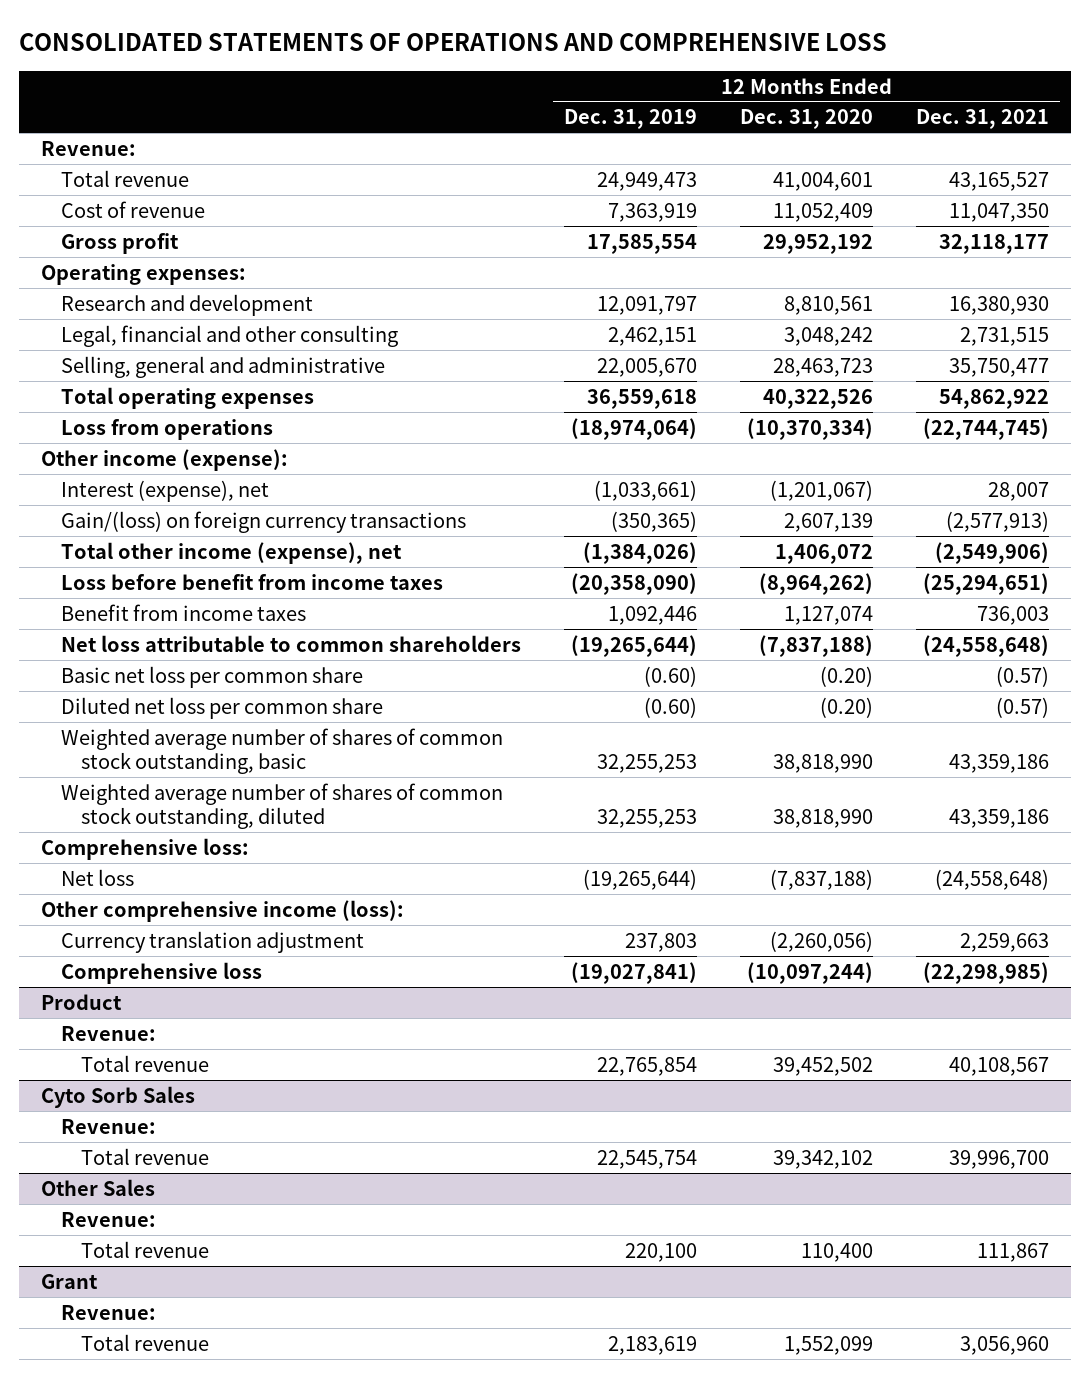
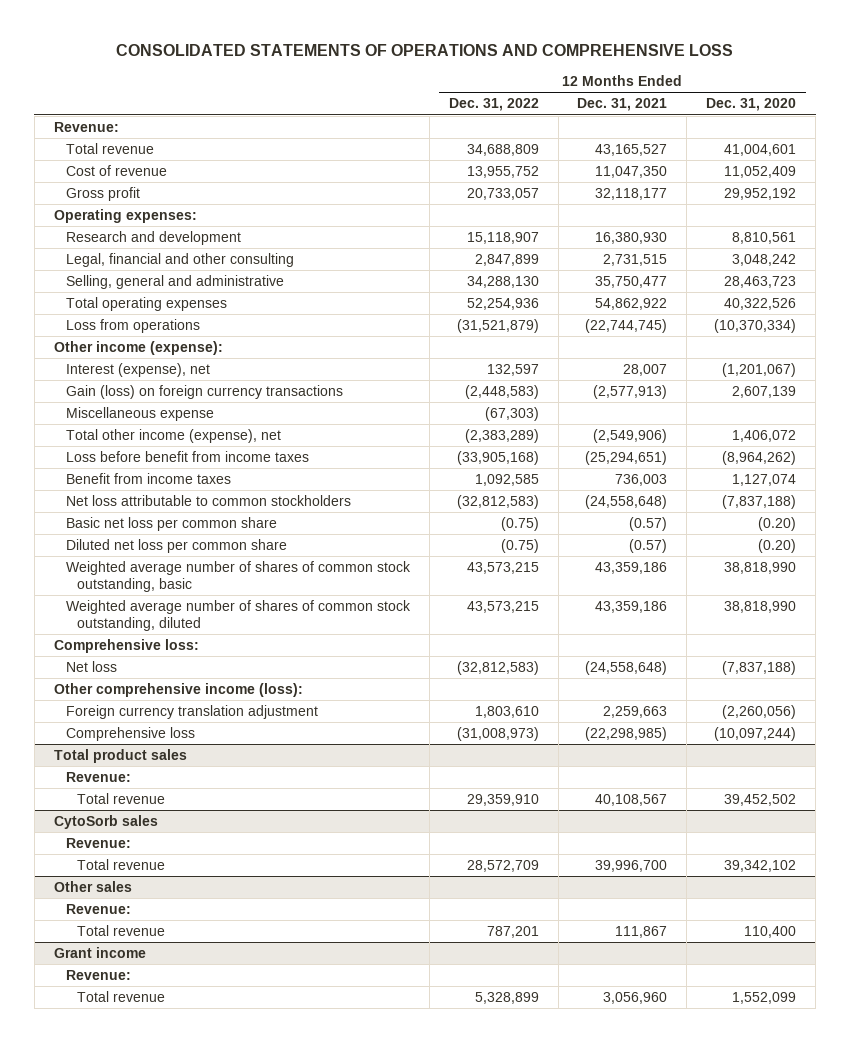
[564,109,698,130] Dec. 31, 2019 -> none
none -> [448,98,539,112] Dec. 31, 2022
[61,510,467,533] Gain/(loss) on foreign currency transactions -> [65,384,343,399] Gain (loss) on foreign currency transactions
none -> [65,406,214,421] Miscellaneous expense
[61,634,522,652] Net loss attributable to common shareholders -> [65,494,351,506] Net loss attributable to common stockholders
[61,930,365,953] Currency translation adjustment -> [65,704,318,719] Foreign currency translation adjustment
[40,993,122,1010] Product -> [53,748,187,763] Total product sales
[40,1085,195,1108] Cyto Sorb Sales -> [53,814,158,829] CytoSorb sales
[40,1178,155,1196] Other Sales -> [53,880,132,892] Other sales
[40,1273,98,1289] Grant -> [53,946,146,958] Grant income

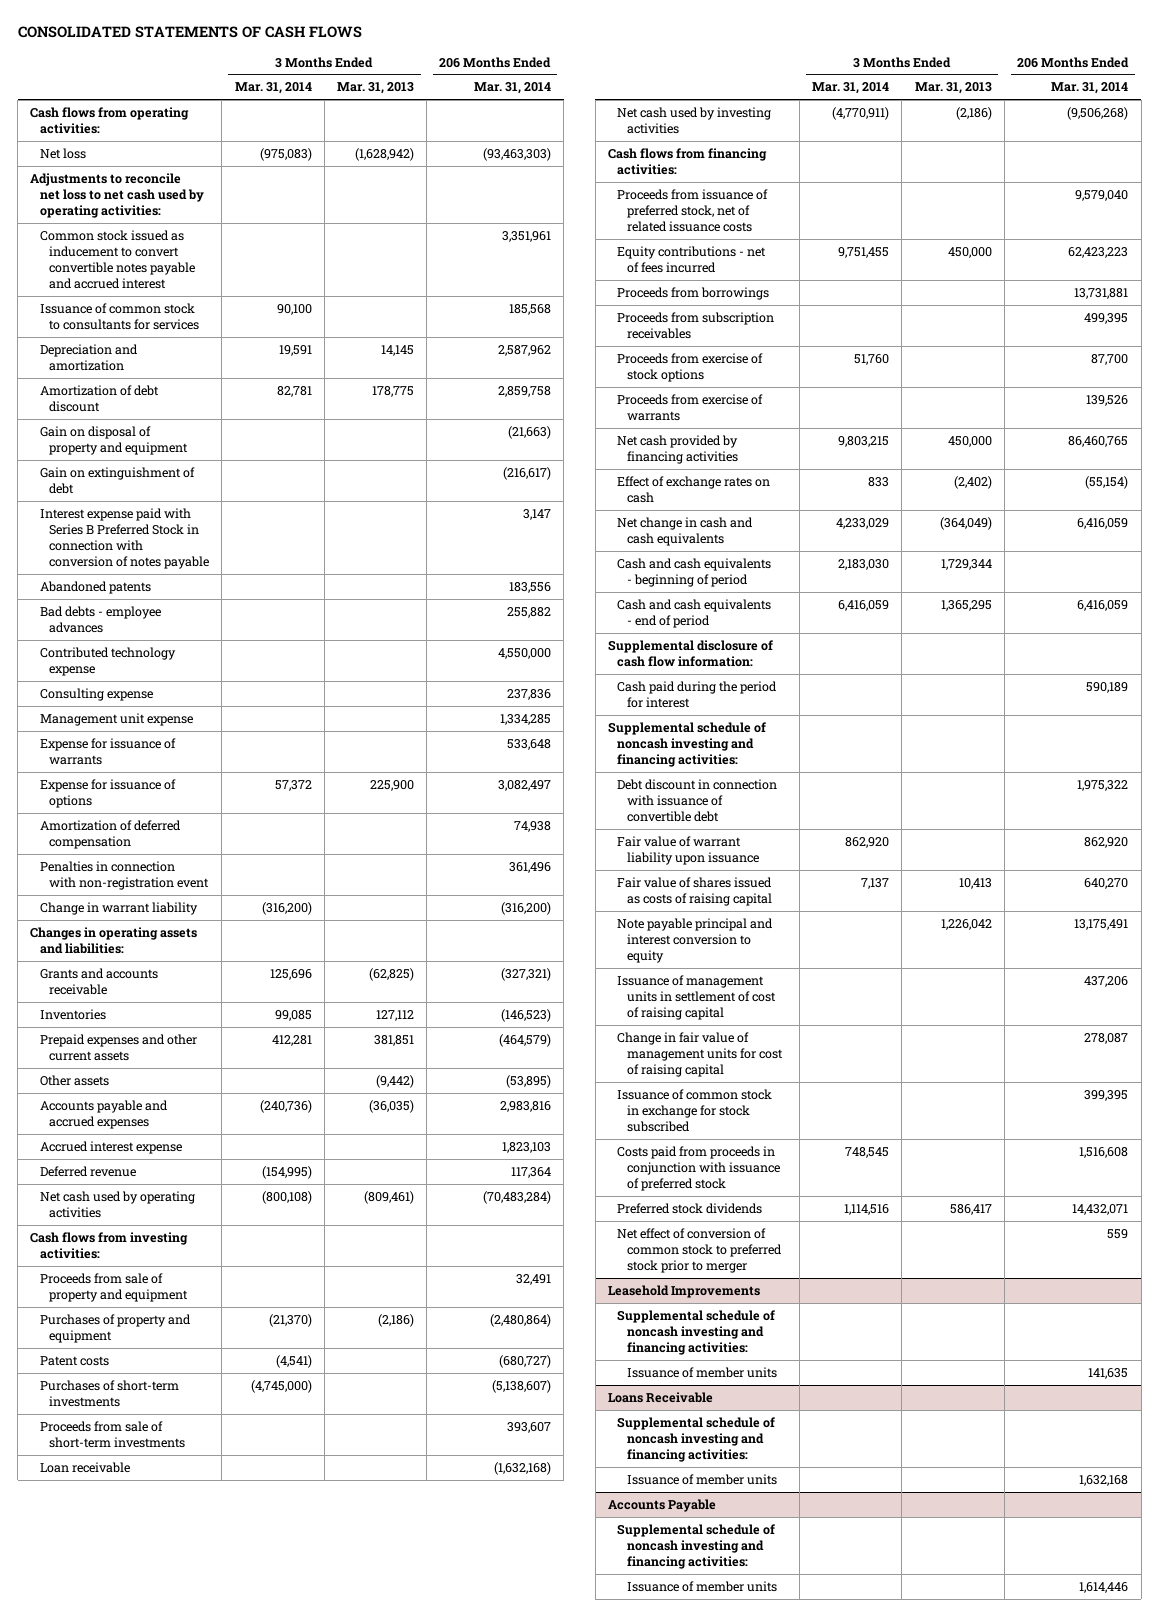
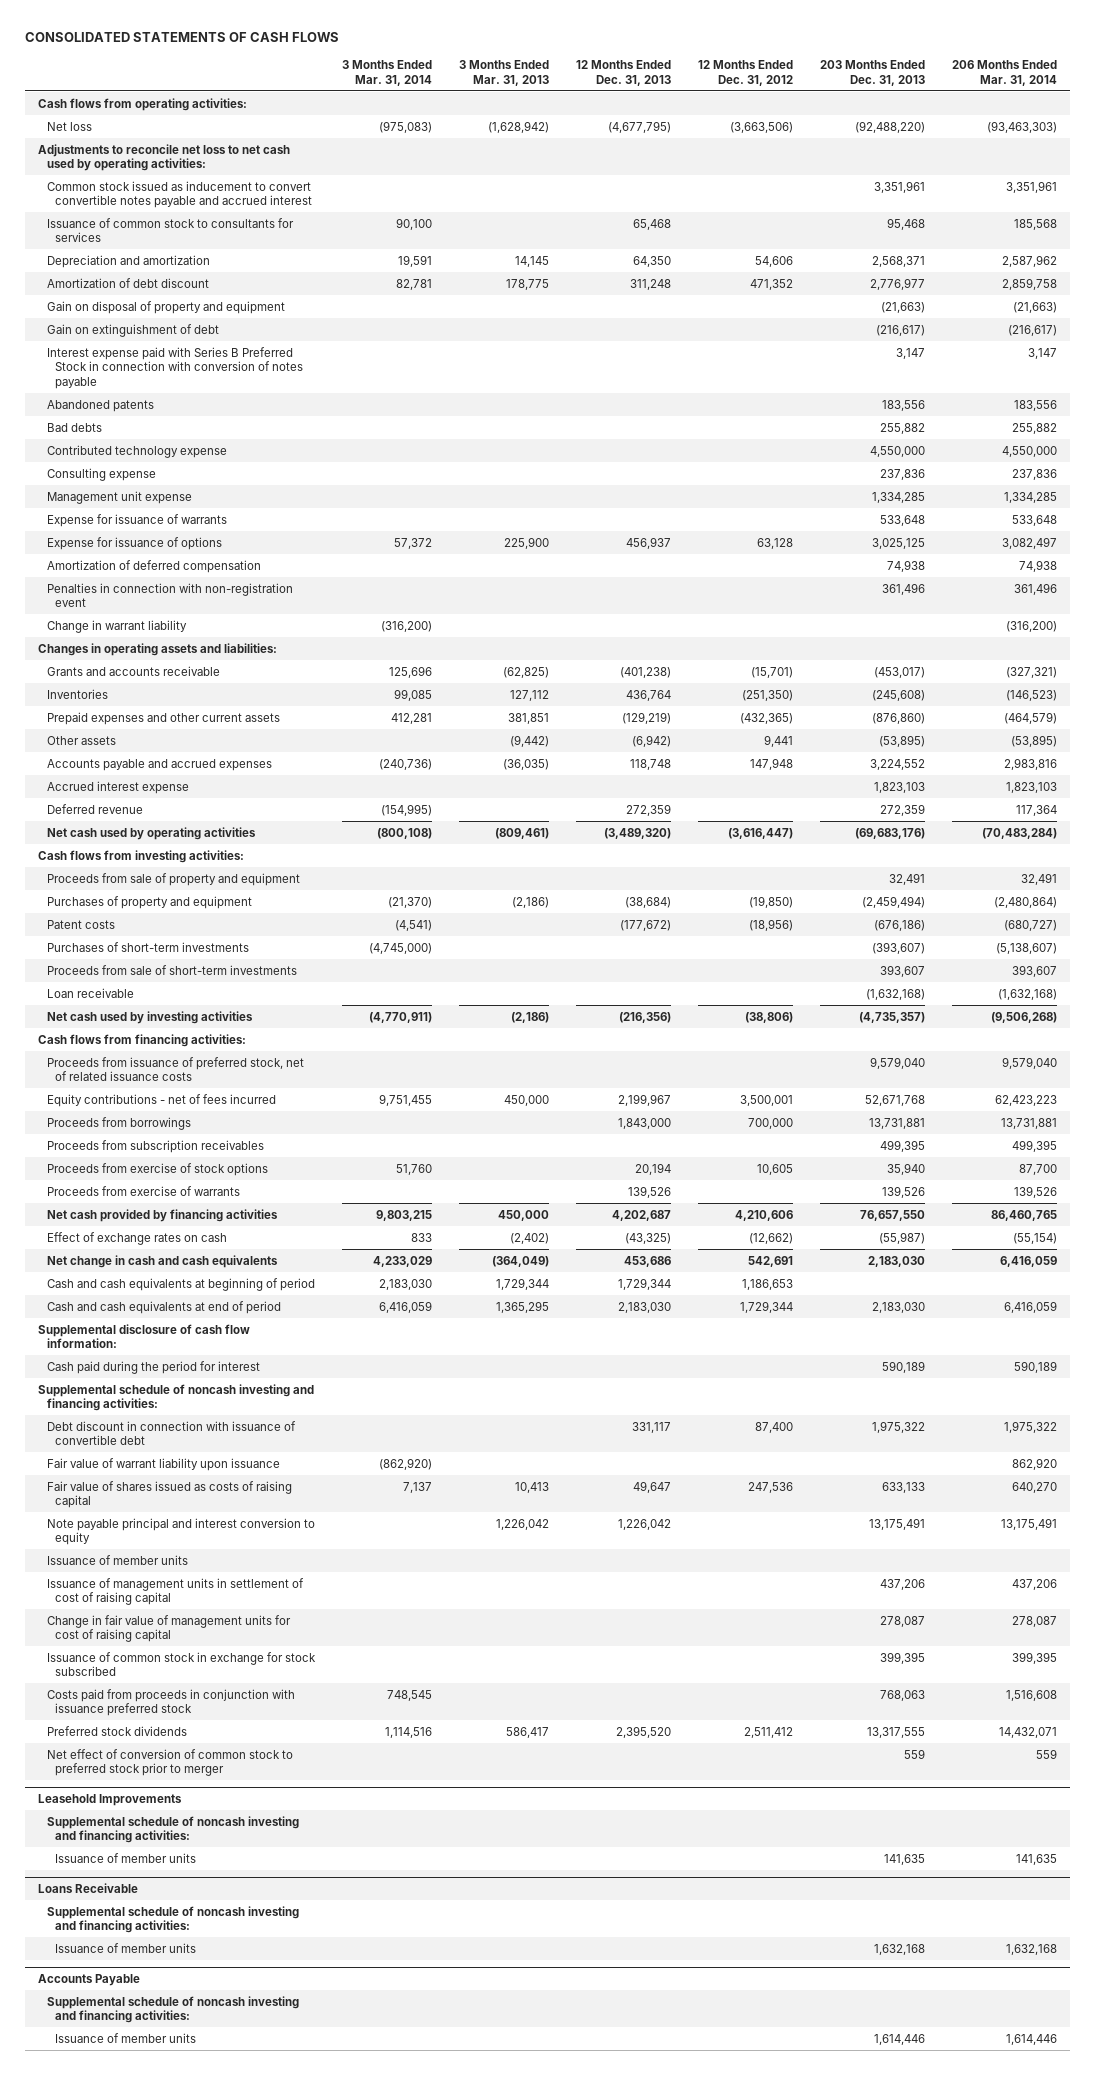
none -> [575,60,671,86] 12 Months Ended Dec. 31, 2013
none -> [697,60,793,86] 12 Months Ended Dec. 31, 2012
none -> [819,60,925,86] 203 Months Ended Dec. 31, 2013
[39,605,161,633] Bad debts - employee advances -> [46,422,102,432] Bad debts
[617,557,772,587] Cash and cash equivalents - beginning of period -> [46,1277,315,1291] Cash and cash equivalents at beginning of period
[617,598,772,628] Cash and cash equivalents - end of period -> [46,1300,281,1314] Cash and cash equivalents at end of period
[845,836,890,848] 862,920 -> [378,1457,432,1470] (862,920)
none -> [46,1554,188,1565] Issuance of member units
[617,1145,780,1192] Costs paid from proceeds in conjunction with issuance of preferred stock -> [46,1688,295,1717] Costs paid from proceeds in conjunction with issuance preferred stock

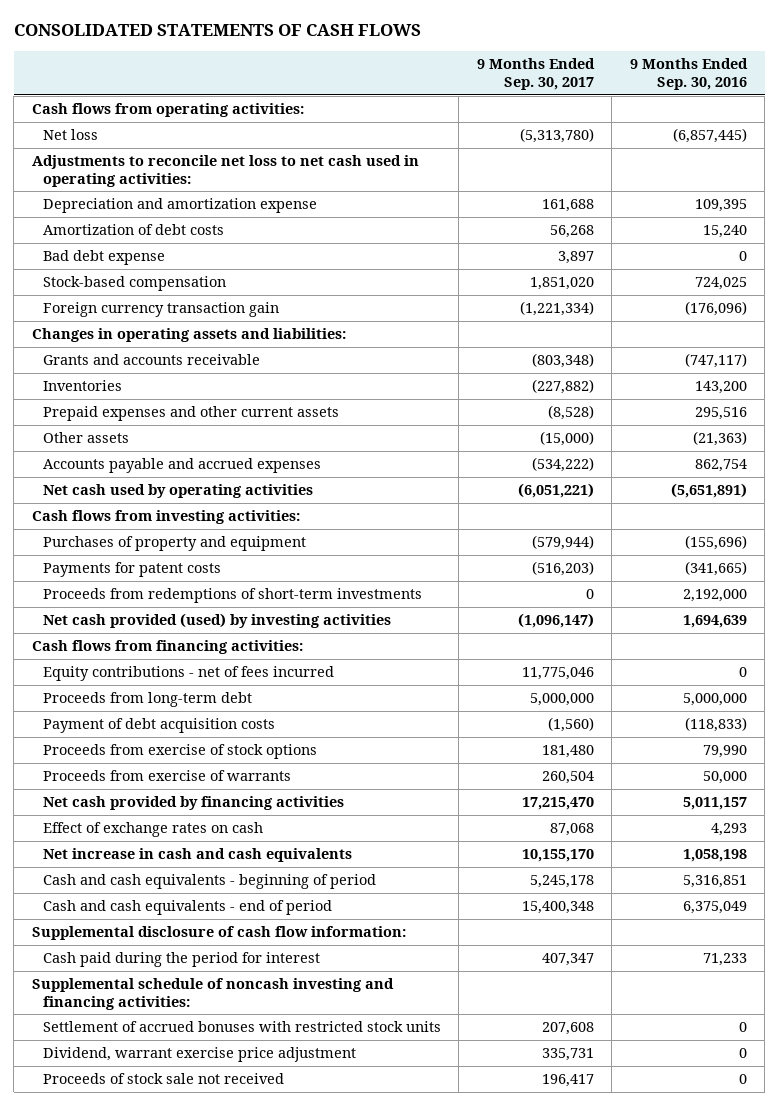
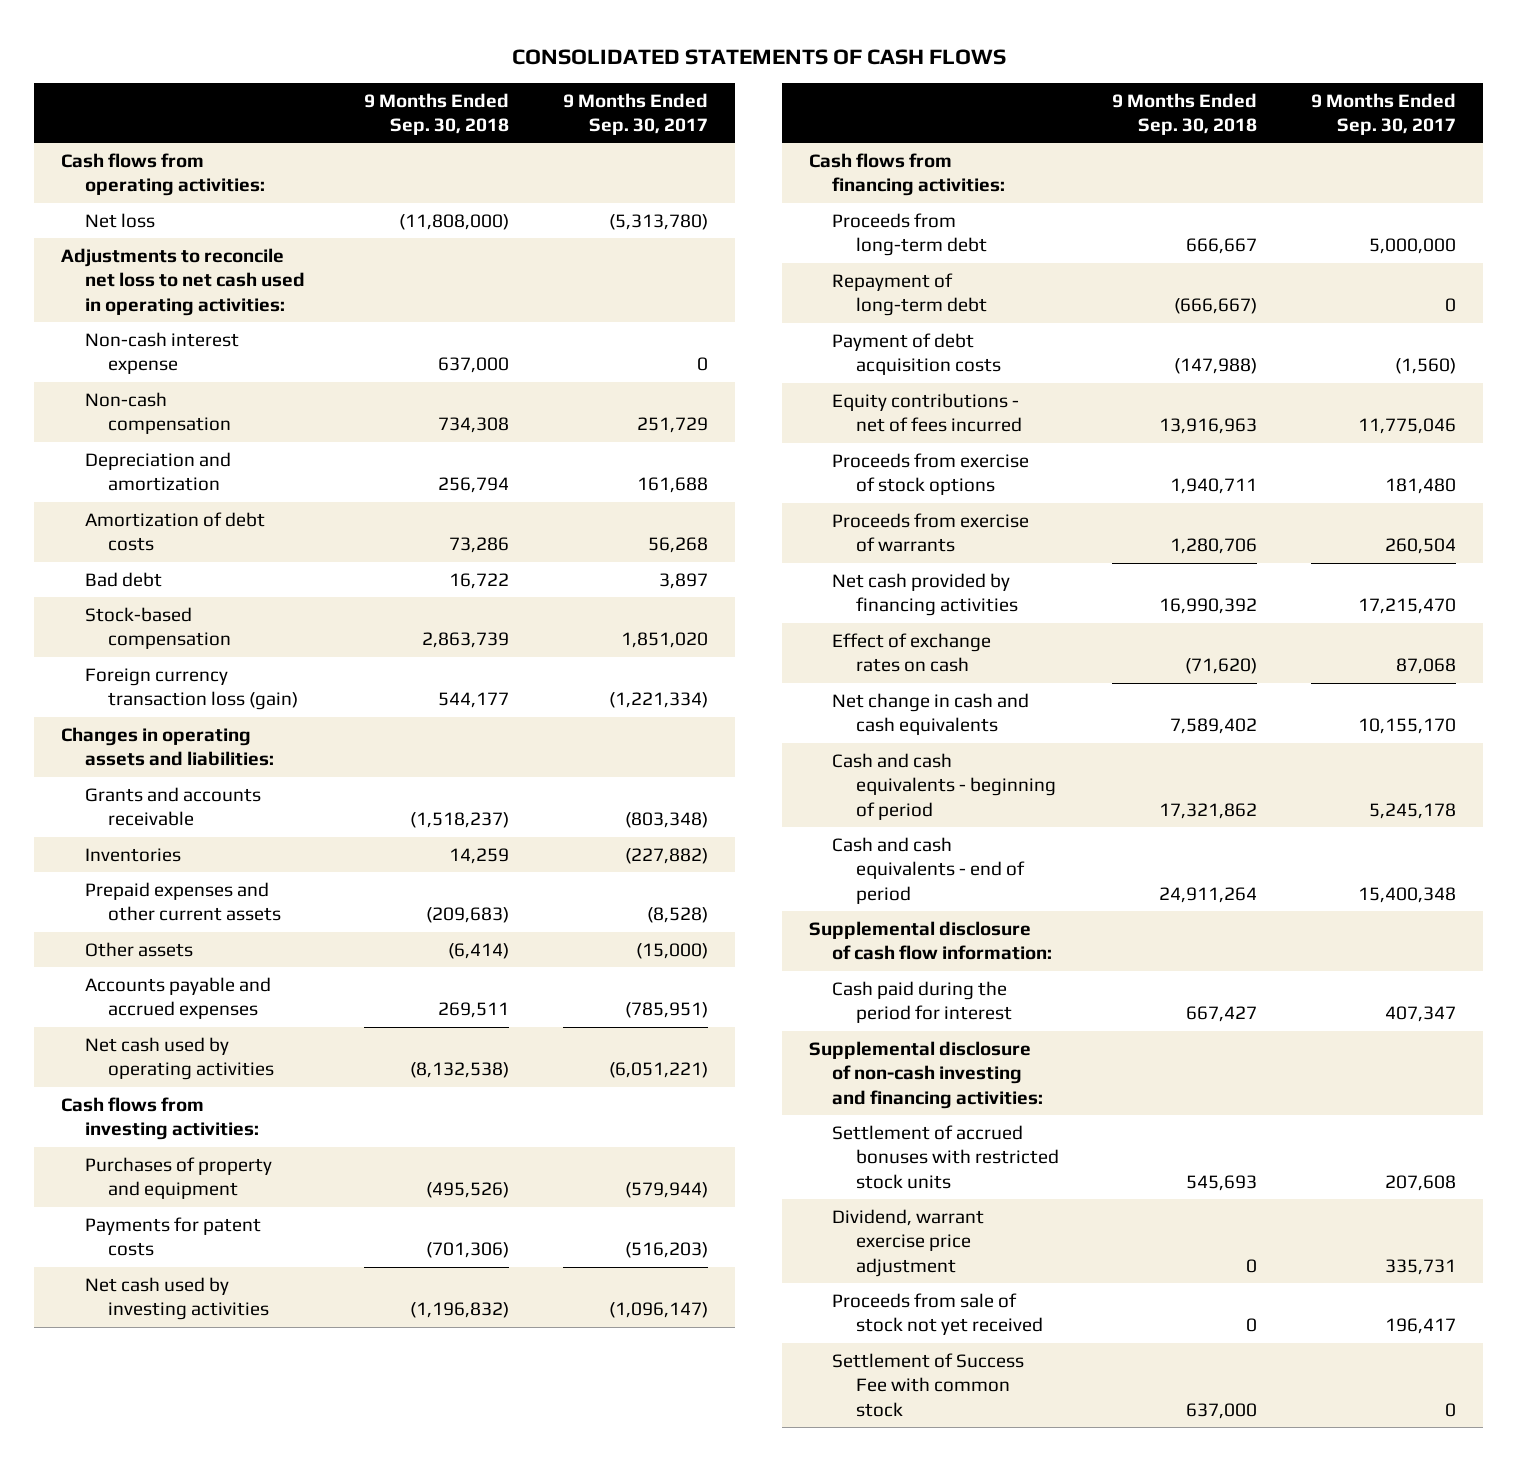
[629,58,748,91] 9 Months Ended Sep. 30, 2016 -> none
none -> [364,92,510,135] 9 Months Ended Sep. 30, 2018
none -> [84,331,239,375] Non-cash interest expense
none -> [84,391,231,435] Non-cash compensation
[42,198,317,214] Depreciation and amortization expense -> [84,451,231,492] Depreciation and amortization
[42,250,165,266] Bad debt expense -> [84,571,162,587] Bad debt
[42,302,279,318] Foreign currency transaction gain -> [84,667,298,711] Foreign currency transaction loss (gain)
[531,457,594,473] (534,222) -> [625,1002,709,1019] (785,951)
[42,588,422,604] Proceeds from redemptions of short-term investments -> none
[42,613,391,629] Net cash provided (used) by investing activities -> [84,1276,269,1321] Net cash used by investing activities
none -> [832,272,987,317] Repayment of long-term debt
[42,666,334,682] Equity contributions - net of fees incurred -> [832,392,1022,433] Equity contributions - net of fees incurred
[42,848,352,863] Net increase in cash and cash equivalents -> [832,692,1030,736] Net change in cash and cash equivalents
[31,978,394,1010] Supplemental schedule of noncash investing and financing activities: -> [809,1040,1044,1109] Supplemental disclosure of non-cash investing and financing activities:
[42,1073,284,1085] Proceeds of stock sale not received -> [832,1292,1043,1336] Proceeds from sale of stock not yet received
none -> [832,1352,1025,1417] Settlement of Success Fee with common stock

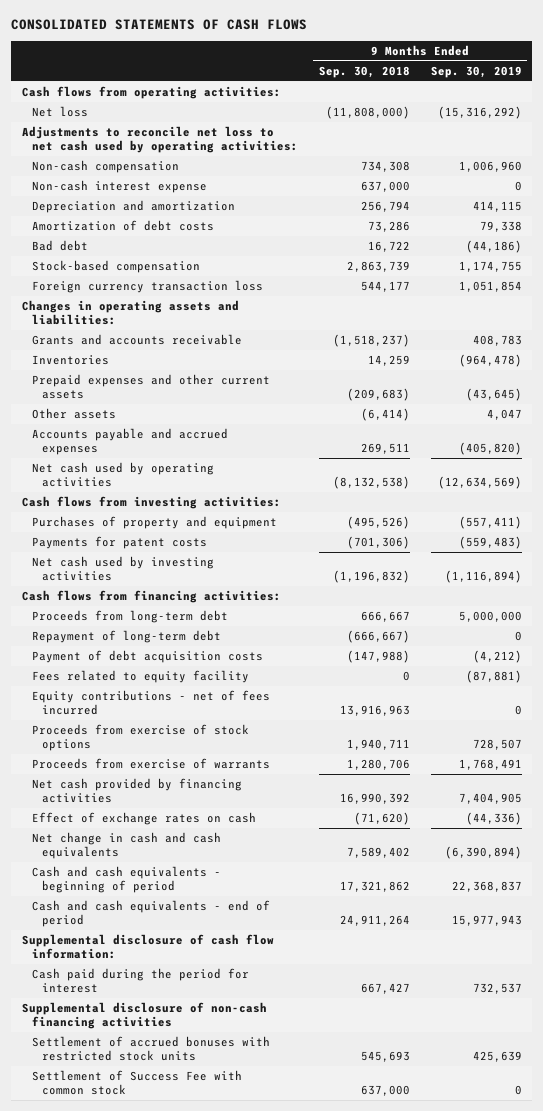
[563,92,709,135] 9 Months Ended Sep. 30, 2017 -> none
none -> [430,65,522,78] Sep. 30, 2019
[61,247,305,316] Adjustments to reconcile net loss to net cash used in operating activities: -> [21,126,298,153] Adjustments to reconcile net loss to net cash used by operating activities:
[84,331,239,375] Non-cash interest expense -> [31,180,207,194] Non-cash interest expense
[84,667,298,711] Foreign currency transaction loss (gain) -> [31,280,263,294] Foreign currency transaction loss
none -> [31,670,249,684] Fees related to equity facility
[809,1040,1044,1109] Supplemental disclosure of non-cash investing and financing activities: -> [21,1002,267,1029] Supplemental disclosure of non-cash financing activities
[832,1208,985,1277] Dividend, warrant exercise price adjustment -> none
[832,1292,1043,1336] Proceeds from sale of stock not yet received -> none

